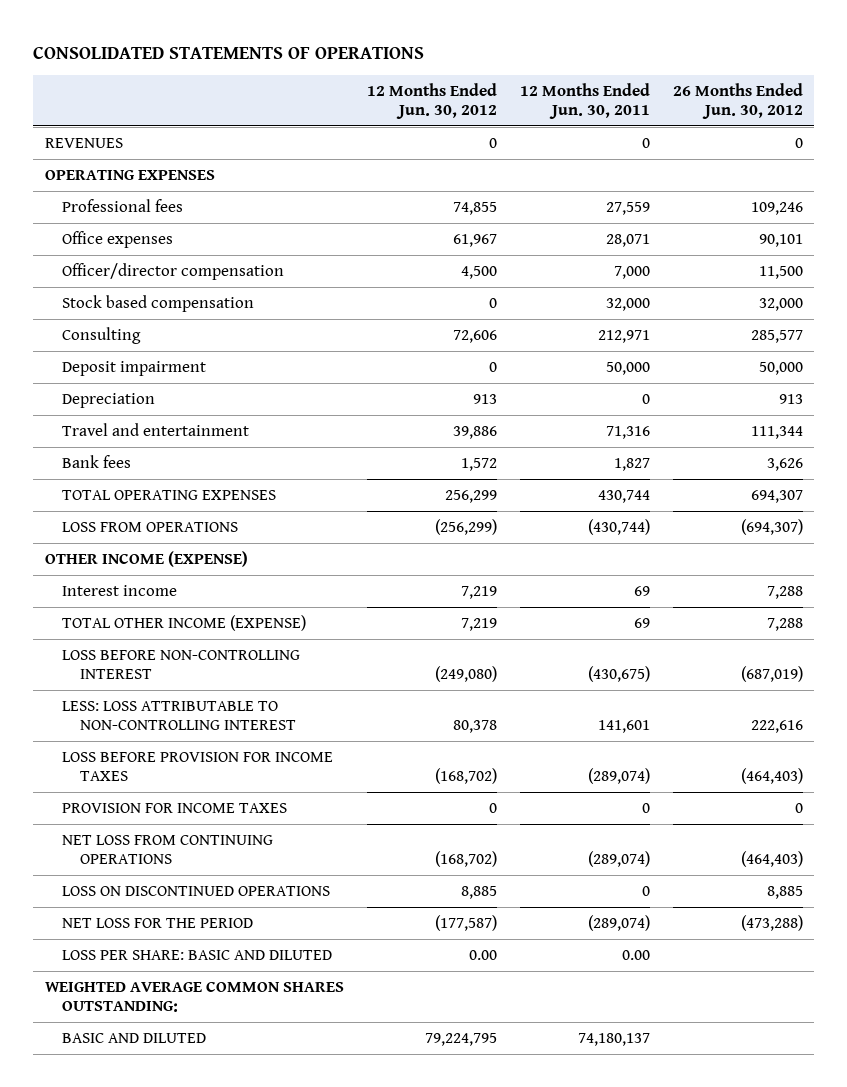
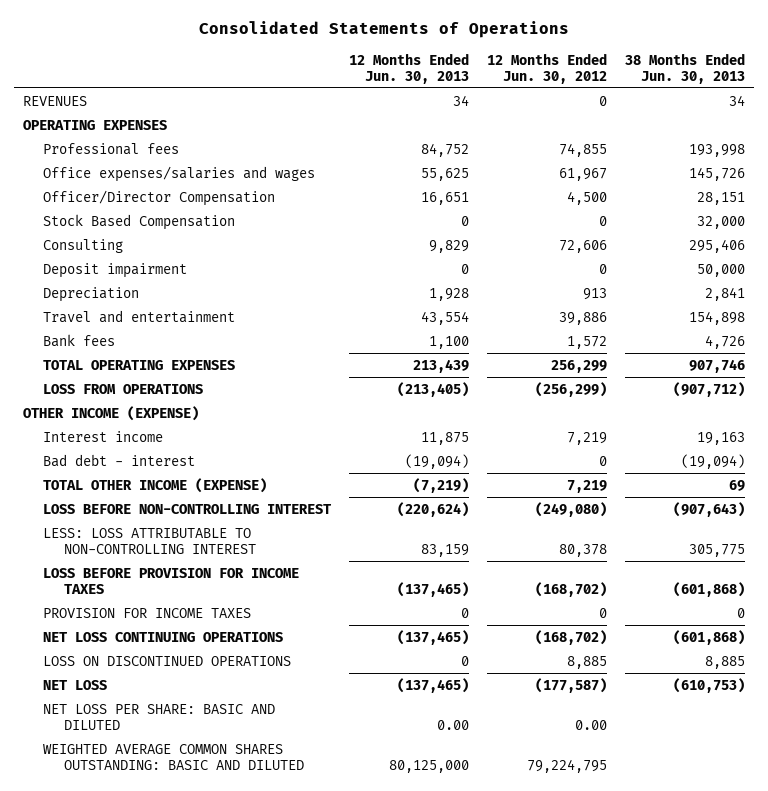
[33,45,425,59] CONSOLIDATED STATEMENTS OF OPERATIONS -> [198,21,569,39] Consolidated Statements of Operations
[519,82,650,119] 12 Months Ended Jun. 30, 2011 -> none
[672,82,803,119] 26 Months Ended Jun. 30, 2012 -> none
none -> [349,52,470,84] 12 Months Ended Jun. 30, 2013
none -> [625,52,746,84] 38 Months Ended Jun. 30, 2013
[62,230,174,248] Office expenses -> [43,165,316,182] Office expenses/salaries and wages
[62,262,285,280] Officer/director compensation -> [43,189,276,206] Officer/Director Compensation
[62,294,255,312] Stock based compensation -> [43,213,236,230] Stock Based Compensation
none -> [43,453,196,467] Bad debt - interest
[62,834,274,864] NET LOSS FROM CONTINUING OPERATIONS -> [43,631,284,642] NET LOSS CONTINUING OPERATIONS
[44,980,344,1012] WEIGHTED AVERAGE COMMON SHARES OUTSTANDING: -> none
[62,917,254,928] NET LOSS FOR THE PERIOD -> [43,679,108,690] NET LOSS
[62,949,333,960] LOSS PER SHARE: BASIC AND DILUTED -> [43,703,276,730] NET LOSS PER SHARE: BASIC AND DILUTED
[62,1032,207,1043] BASIC AND DILUTED -> [43,743,304,770] WEIGHTED AVERAGE COMMON SHARES OUTSTANDING: BASIC AND DILUTED

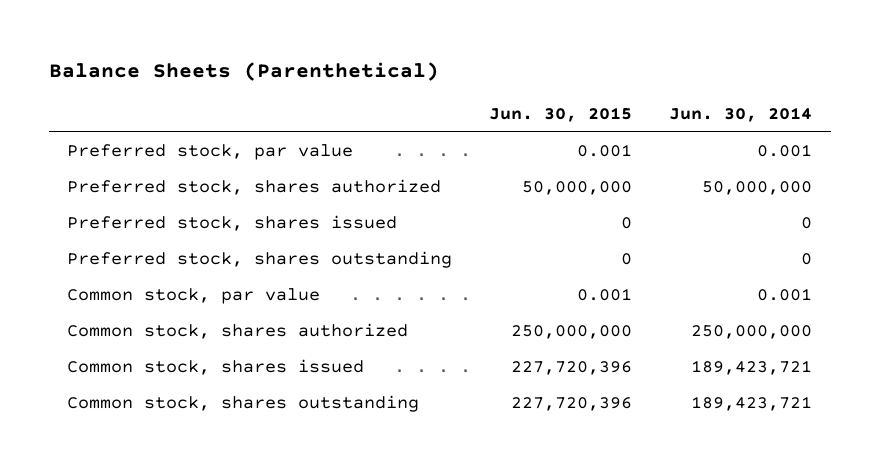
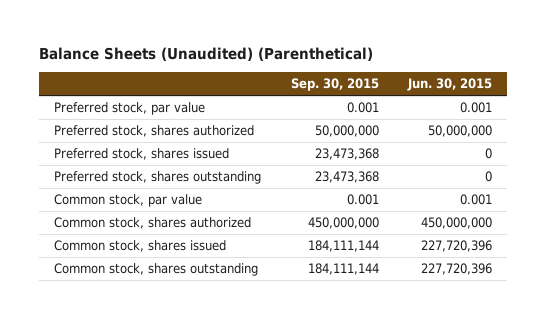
[48,62,439,82] Balance Sheets (Parenthetical) -> [39,47,374,62] Balance Sheets (Unaudited) (Parenthetical)
[669,107,813,123] Jun. 30, 2014 -> none
none -> [290,78,379,92] Sep. 30, 2015
[511,325,633,340] 250,000,000 -> [421,217,493,230] 450,000,000

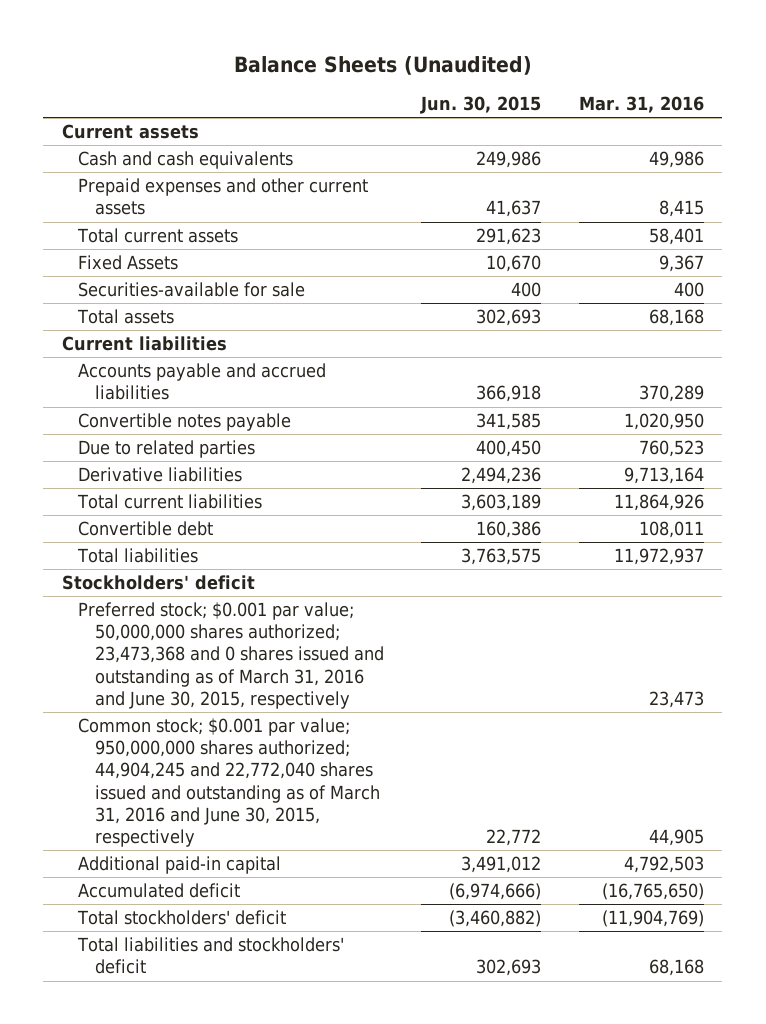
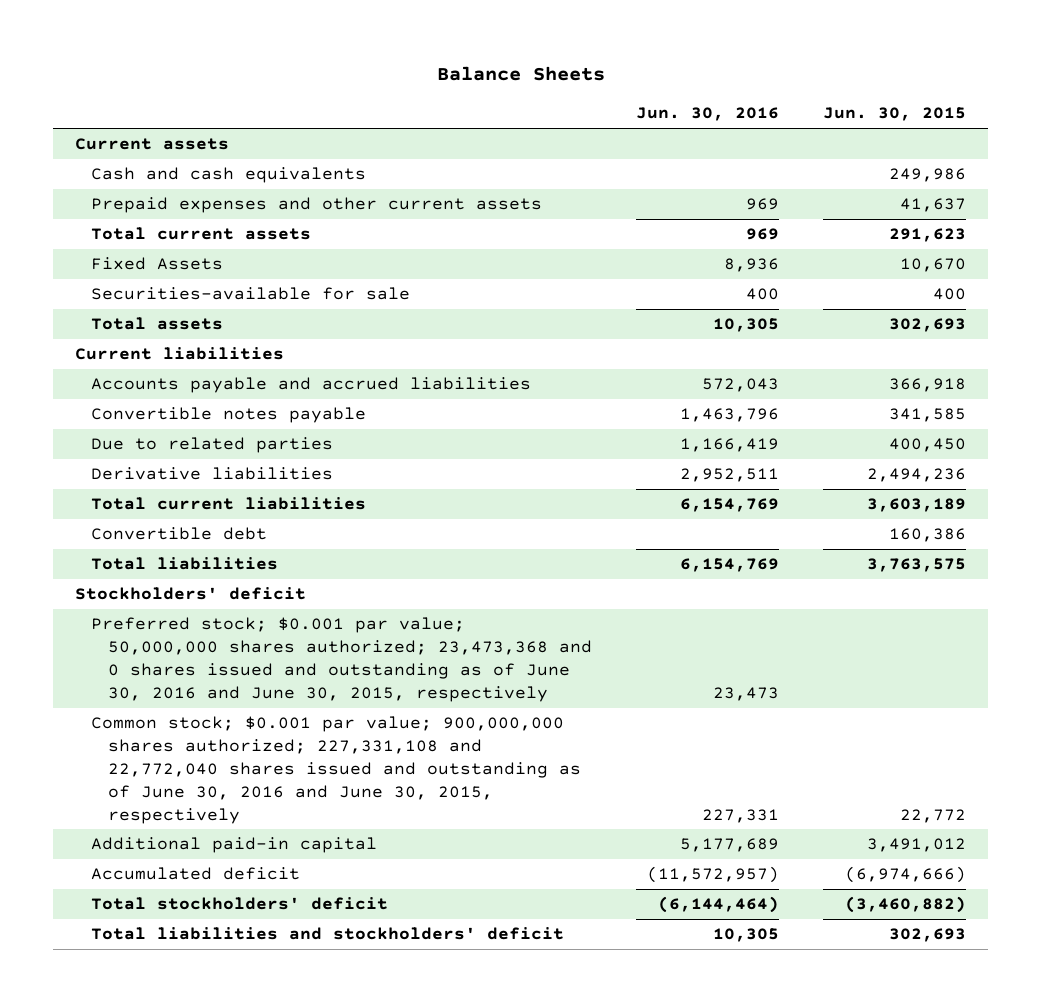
[233,55,532,75] Balance Sheets (Unaudited) -> [436,66,605,82] Balance Sheets
[578,96,704,114] Mar. 31, 2016 -> none
none -> [636,107,780,122] Jun. 30, 2016
[78,602,384,709] Preferred stock; $0.001 par value; 50,000,000 shares authorized; 23,473,368 and 0 shares issued and outstanding as of March 31, 2016 and June 30, 2015, respectively -> [91,617,592,702] Preferred stock; $0.001 par value; 50,000,000 shares authorized; 23,473,368 and 0 shares issued and outstanding as of June 30, 2016 and June 30, 2015, respectively
[78,718,380,847] Common stock; $0.001 par value; 950,000,000 shares authorized; 44,904,245 and 22,772,040 shares issued and outstanding as of March 31, 2016 and June 30, 2015, respectively -> [91,716,581,824] Common stock; $0.001 par value; 900,000,000 shares authorized; 227,331,108 and 22,772,040 shares issued and outstanding as of June 30, 2016 and June 30, 2015, respectively

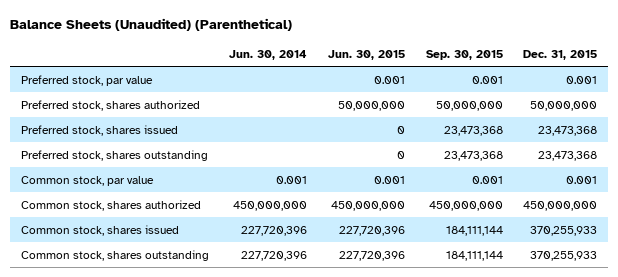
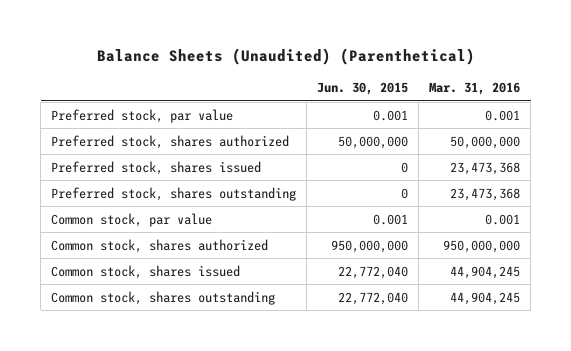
[229,49,308,60] Jun. 30, 2014 -> none
[425,49,503,60] Sep. 30, 2015 -> none
[523,49,598,60] Dec. 31, 2015 -> none
none -> [429,82,521,96] Mar. 31, 2016
[331,200,406,211] 450,000,000 -> [331,239,409,253] 950,000,000
[339,225,406,236] 227,720,396 -> [338,265,409,279] 22,772,040
[339,250,406,261] 227,720,396 -> [338,291,409,305] 22,772,040

